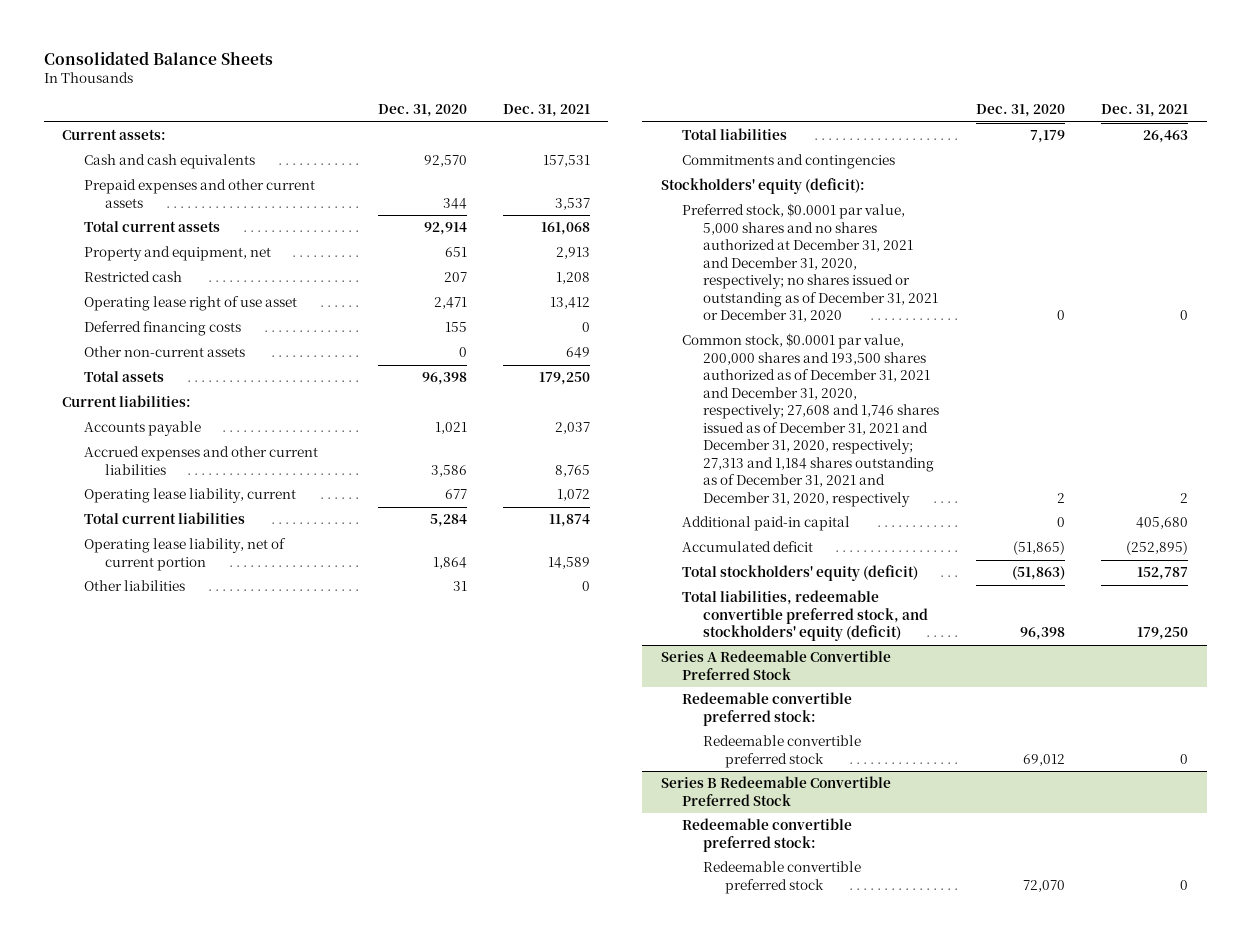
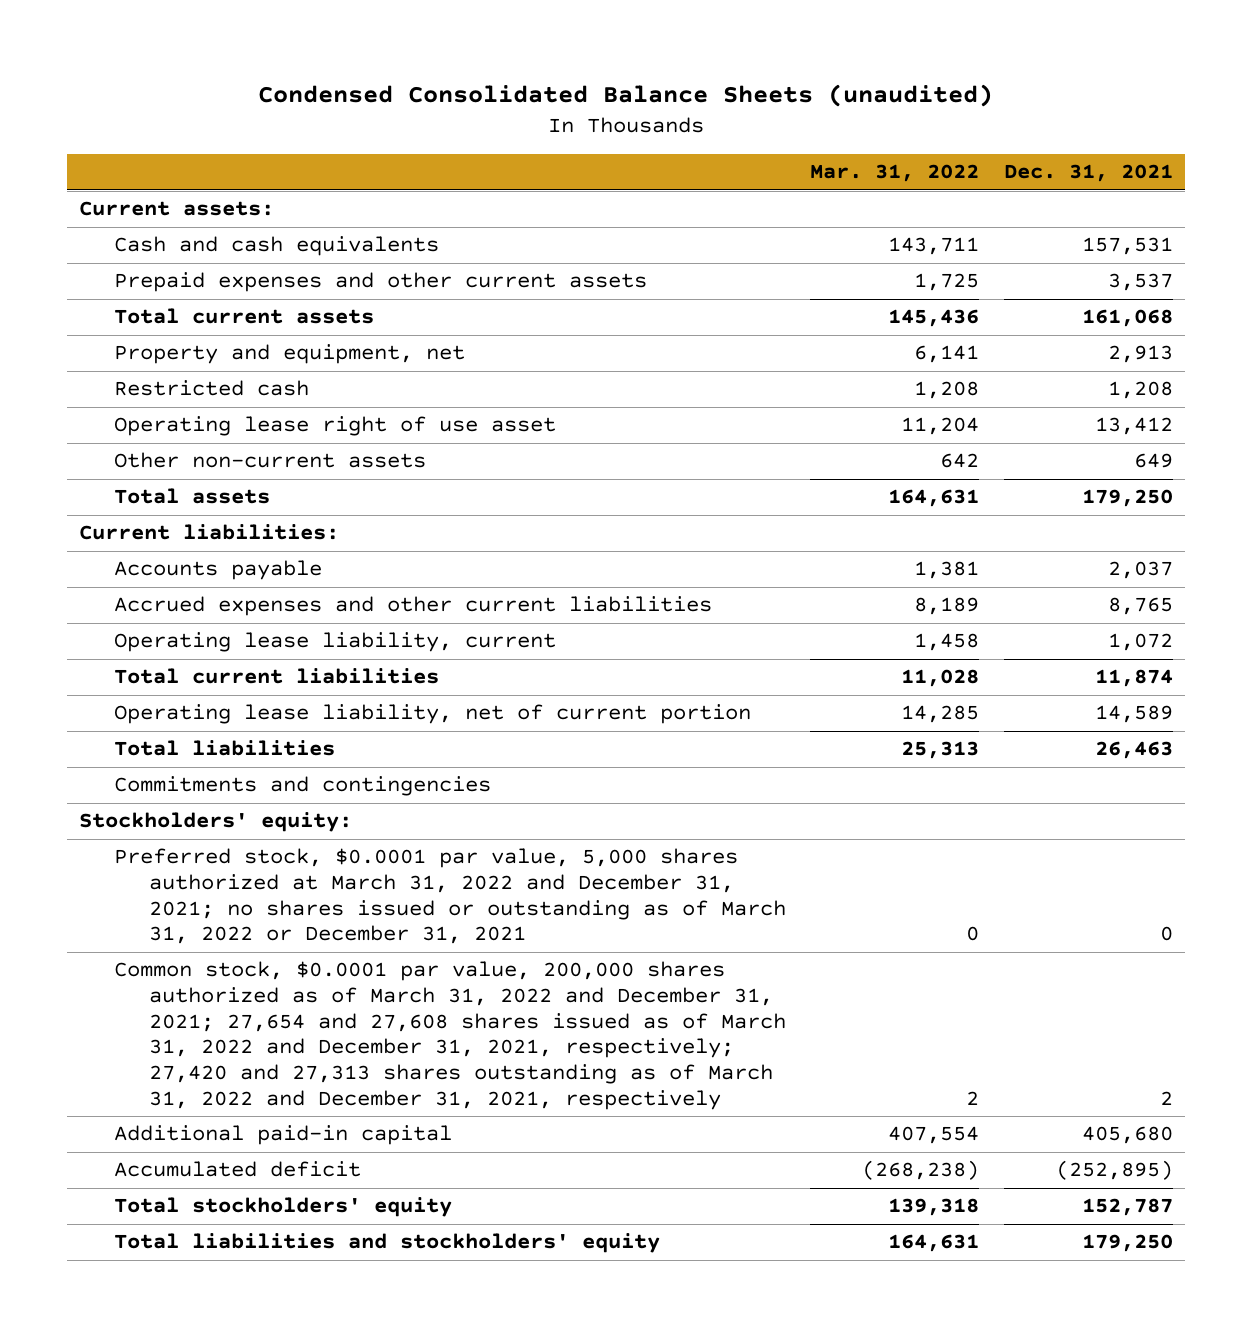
[44,51,274,66] Consolidated Balance Sheets -> [258,83,994,107] Condensed Consolidated Balance Sheets (unaudited)
[377,104,467,118] Dec. 31, 2020 -> none
none -> [810,164,980,183] Mar. 31, 2022
[83,321,241,337] Deferred financing costs -> none
[83,580,185,592] Other liabilities -> none
[660,178,865,195] Stockholders' equity (deficit): -> [79,812,353,833] Stockholders' equity:
[681,203,939,323] Preferred stock, $0.0001 par value, 5,000 shares and no shares authorized at December 31, 2021 and December 31, 2020, respectively; no shares issued or outstanding as of December 31, 2021 or December 31, 2020 -> [114,848,786,945] Preferred stock, $0.0001 par value, 5,000 shares authorized at March 31, 2022 and December 31, 2021; no shares issued or outstanding as of March 31, 2022 or December 31, 2021
[681,333,940,507] Common stock, $0.0001 par value, 200,000 shares and 193,500 shares authorized as of December 31, 2021 and December 31, 2020, respectively; 27,608 and 1,746 shares issued as of December 31, 2021 and December 31, 2020, respectively; 27,313 and 1,184 shares outstanding as of December 31, 2021 and December 31, 2020, respectively -> [114,961,786,1110] Common stock, $0.0001 par value, 200,000 shares authorized as of March 31, 2022 and December 31, 2021; 27,654 and 27,608 shares issued as of March 31, 2022 and December 31, 2021, respectively; 27,420 and 27,313 shares outstanding as of March 31, 2022 and December 31, 2021, respectively
[660,650,891,680] Series A Redeemable Convertible Preferred Stock -> none
[681,692,852,726] Redeemable convertible preferred stock: -> none
[703,735,862,768] Redeemable convertible preferred stock -> none
[660,776,891,806] Series B Redeemable Convertible Preferred Stock -> none
[681,818,852,852] Redeemable convertible preferred stock: -> none
[703,861,862,894] Redeemable convertible preferred stock -> none
[681,565,918,582] Total stockholders' equity (deficit) -> [114,1197,453,1218] Total stockholders' equity
[681,590,929,642] Total liabilities, redeemable convertible preferred stock, and stockholders' equity (deficit) -> [114,1233,661,1254] Total liabilities and stockholders' equity

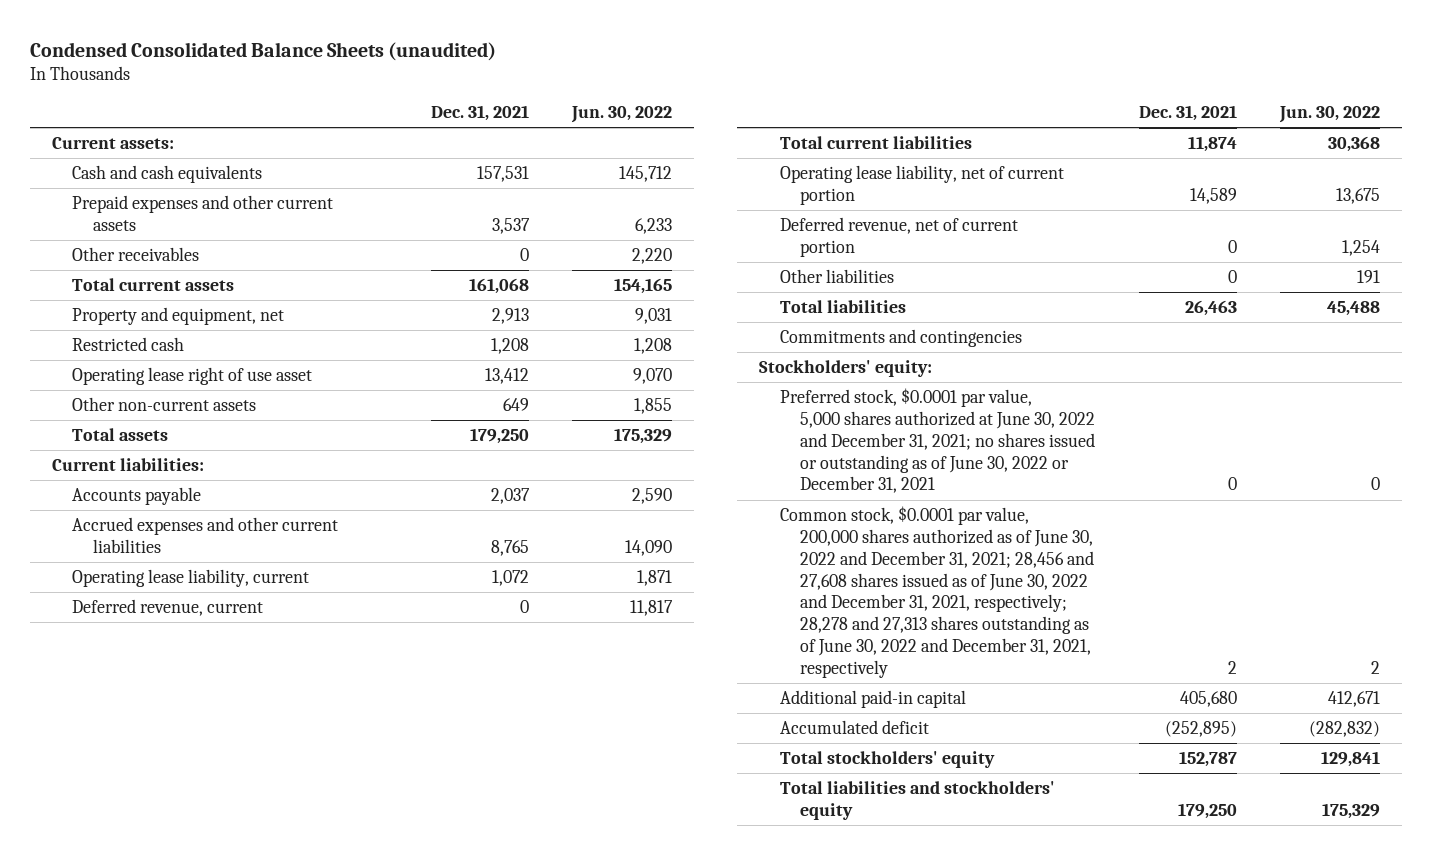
[810,164,980,183] Mar. 31, 2022 -> none
none -> [571,106,673,124] Jun. 30, 2022
none -> [72,246,200,261] Other receivables
none -> [72,598,264,616] Deferred revenue, current
none -> [779,216,1018,257] Deferred revenue, net of current portion
none -> [779,268,894,283] Other liabilities
[114,848,786,945] Preferred stock, $0.0001 par value, 5,000 shares authorized at March 31, 2022 and December 31, 2021; no shares issued or outstanding as of March 31, 2022 or December 31, 2021 -> [779,387,1096,494] Preferred stock, $0.0001 par value, 5,000 shares authorized at June 30, 2022 and December 31, 2021; no shares issued or outstanding as of June 30, 2022 or December 31, 2021
[114,961,786,1110] Common stock, $0.0001 par value, 200,000 shares authorized as of March 31, 2022 and December 31, 2021; 27,654 and 27,608 shares issued as of March 31, 2022 and December 31, 2021, respectively; 27,420 and 27,313 shares outstanding as of March 31, 2022 and December 31, 2021, respectively -> [779,505,1095,679] Common stock, $0.0001 par value, 200,000 shares authorized as of June 30, 2022 and December 31, 2021; 28,456 and 27,608 shares issued as of June 30, 2022 and December 31, 2021, respectively; 28,278 and 27,313 shares outstanding as of June 30, 2022 and December 31, 2021, respectively

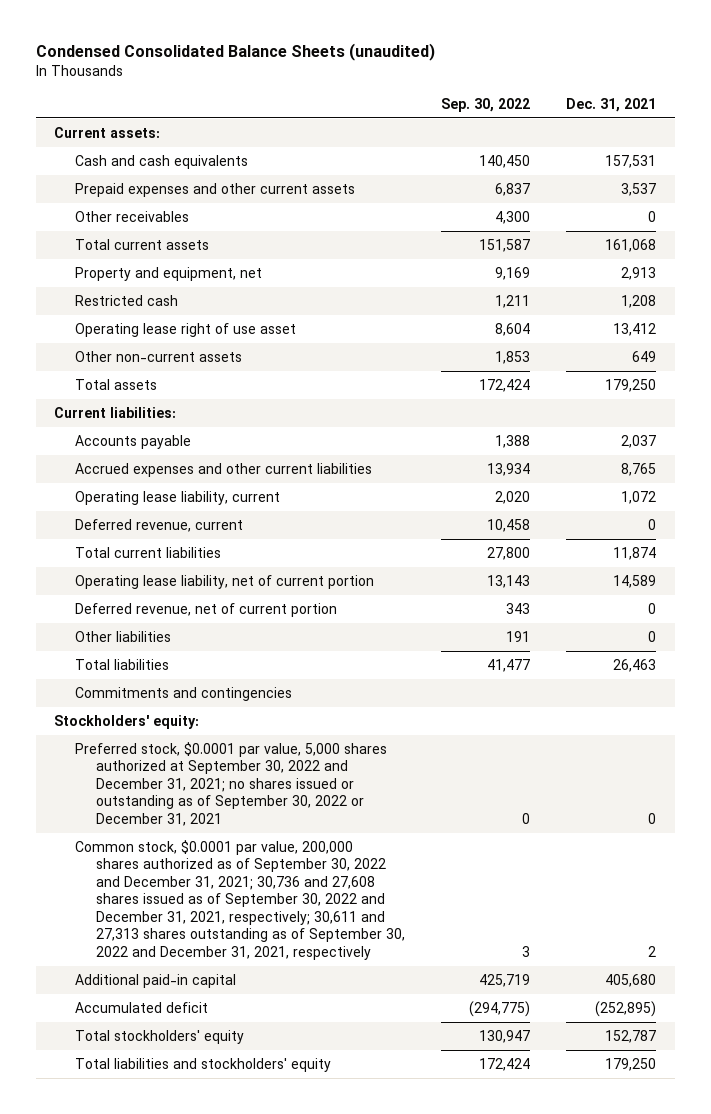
[571,106,673,124] Jun. 30, 2022 -> none
none -> [441,97,531,112] Sep. 30, 2022
[779,387,1096,494] Preferred stock, $0.0001 par value, 5,000 shares authorized at June 30, 2022 and December 31, 2021; no shares issued or outstanding as of June 30, 2022 or December 31, 2021 -> [74,741,387,826] Preferred stock, $0.0001 par value, 5,000 shares authorized at September 30, 2022 and December 31, 2021; no shares issued or outstanding as of September 30, 2022 or December 31, 2021
[779,505,1095,679] Common stock, $0.0001 par value, 200,000 shares authorized as of June 30, 2022 and December 31, 2021; 28,456 and 27,608 shares issued as of June 30, 2022 and December 31, 2021, respectively; 28,278 and 27,313 shares outstanding as of June 30, 2022 and December 31, 2021, respectively -> [74,839,405,960] Common stock, $0.0001 par value, 200,000 shares authorized as of September 30, 2022 and December 31, 2021; 30,736 and 27,608 shares issued as of September 30, 2022 and December 31, 2021, respectively; 30,611 and 27,313 shares outstanding as of September 30, 2022 and December 31, 2021, respectively

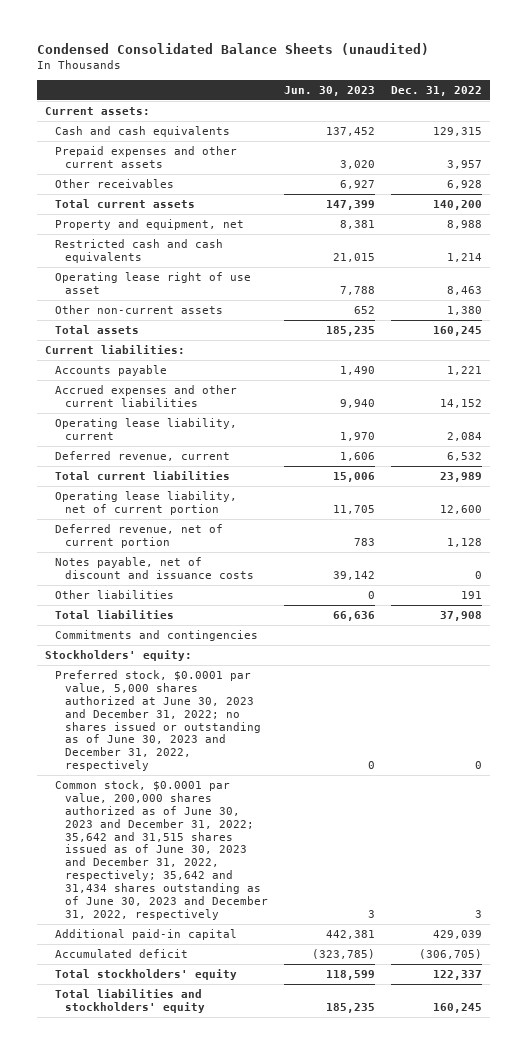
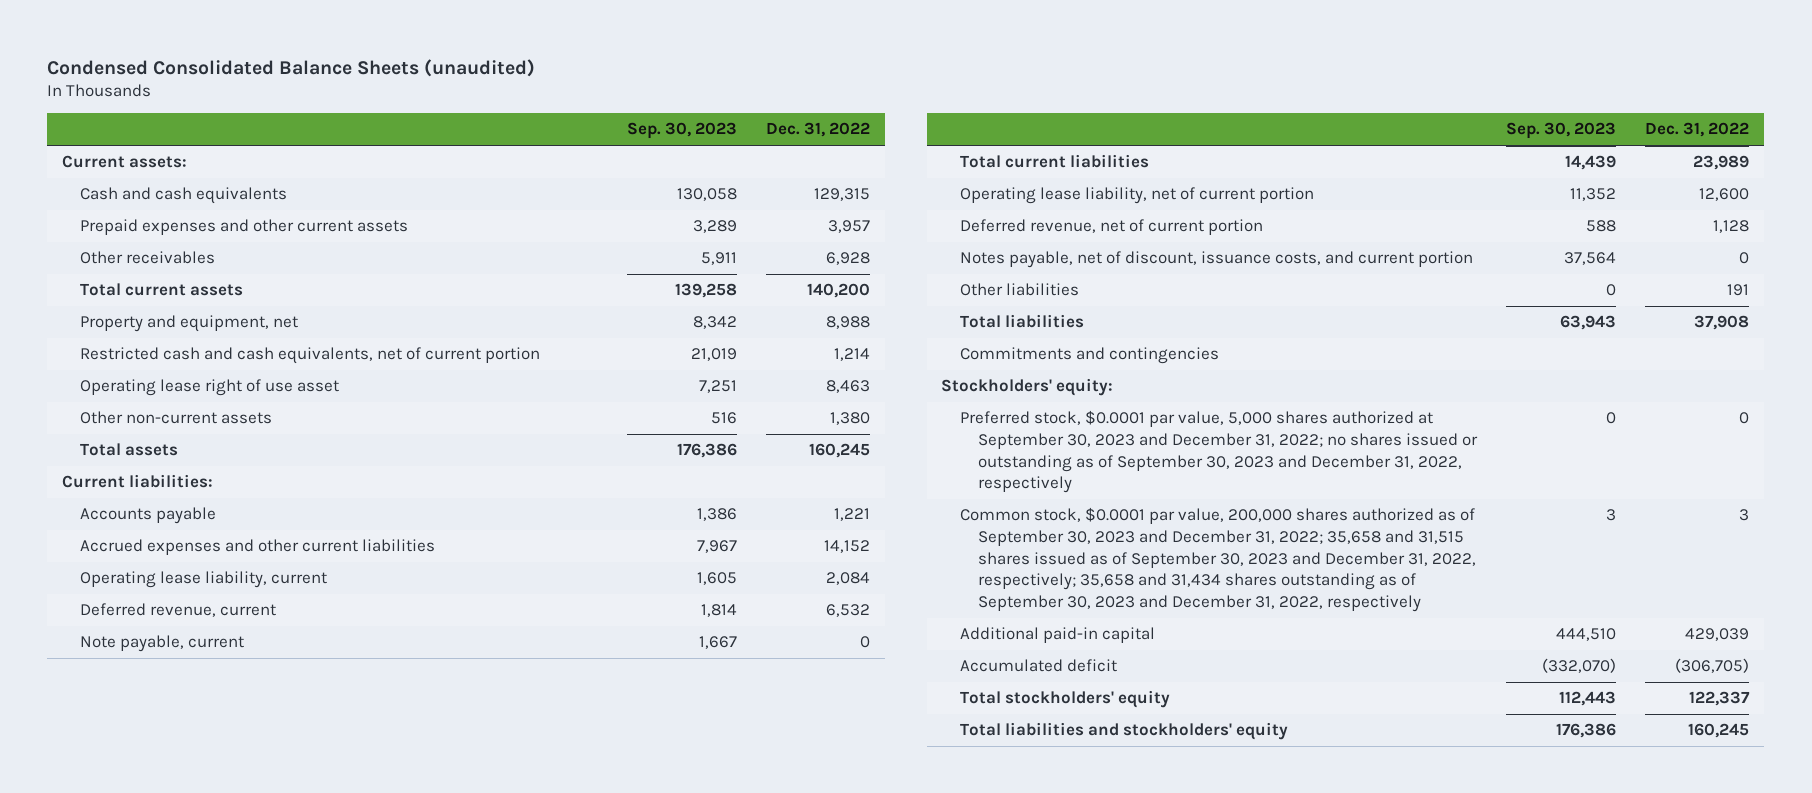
[284,86,376,97] Jun. 30, 2023 -> none
none -> [626,122,737,140] Sep. 30, 2023
[55,238,224,263] Restricted cash and cash equivalents -> [80,347,541,365] Restricted cash and cash equivalents, net of current portion
none -> [80,635,245,653] Note payable, current
[55,556,254,579] Notes payable, net of discount and issuance costs -> [959,251,1473,269] Notes payable, net of discount, issuance costs, and current portion
[55,669,261,772] Preferred stock, $0.0001 par value, 5,000 shares authorized at June 30, 2023 and December 31, 2022; no shares issued or outstanding as of June 30, 2023 and December 31, 2022, respectively -> [959,410,1479,494] Preferred stock, $0.0001 par value, 5,000 shares authorized at September 30, 2023 and December 31, 2022; no shares issued or outstanding as of September 30, 2023 and December 31, 2022, respectively
[55,779,268,921] Common stock, $0.0001 par value, 200,000 shares authorized as of June 30, 2023 and December 31, 2022; 35,642 and 31,515 shares issued as of June 30, 2023 and December 31, 2022, respectively; 35,642 and 31,434 shares outstanding as of June 30, 2023 and December 31, 2022, respectively -> [959,507,1477,613] Common stock, $0.0001 par value, 200,000 shares authorized as of September 30, 2023 and December 31, 2022; 35,658 and 31,515 shares issued as of September 30, 2023 and December 31, 2022, respectively; 35,658 and 31,434 shares outstanding as of September 30, 2023 and December 31, 2022, respectively

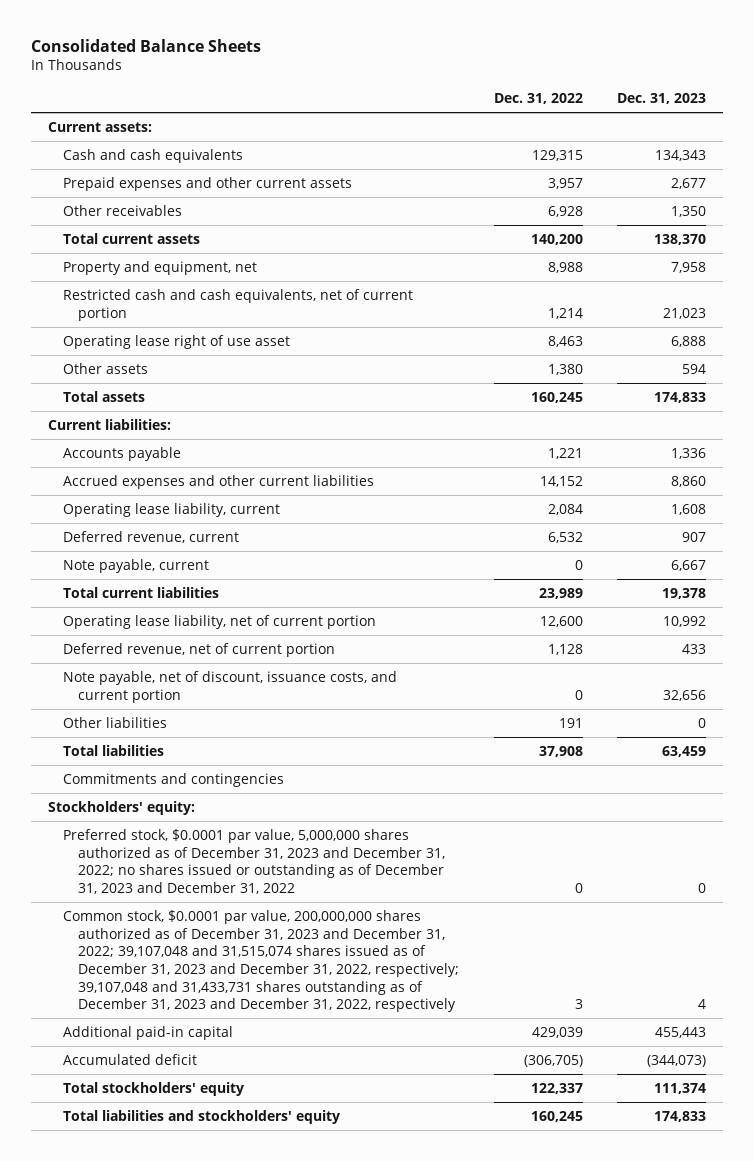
[47,58,536,77] Condensed Consolidated Balance Sheets (unaudited) -> [30,38,261,52] Consolidated Balance Sheets
[626,122,737,140] Sep. 30, 2023 -> none
none -> [617,92,707,104] Dec. 31, 2023
[80,411,273,425] Other non-current assets -> [63,362,149,374] Other assets
[959,251,1473,269] Notes payable, net of discount, issuance costs, and current portion -> [63,670,398,703] Note payable, net of discount, issuance costs, and current portion
[959,410,1479,494] Preferred stock, $0.0001 par value, 5,000 shares authorized at September 30, 2023 and December 31, 2022; no shares issued or outstanding as of September 30, 2023 and December 31, 2022, respectively -> [63,828,446,894] Preferred stock, $0.0001 par value, 5,000,000 shares authorized as of December 31, 2023 and December 31, 2022; no shares issued or outstanding as of December 31, 2023 and December 31, 2022
[959,507,1477,613] Common stock, $0.0001 par value, 200,000 shares authorized as of September 30, 2023 and December 31, 2022; 35,658 and 31,515 shares issued as of September 30, 2023 and December 31, 2022, respectively; 35,658 and 31,434 shares outstanding as of September 30, 2023 and December 31, 2022, respectively -> [63,909,460,1013] Common stock, $0.0001 par value, 200,000,000 shares authorized as of December 31, 2023 and December 31, 2022; 39,107,048 and 31,515,074 shares issued as of December 31, 2023 and December 31, 2022, respectively; 39,107,048 and 31,433,731 shares outstanding as of December 31, 2023 and December 31, 2022, respectively

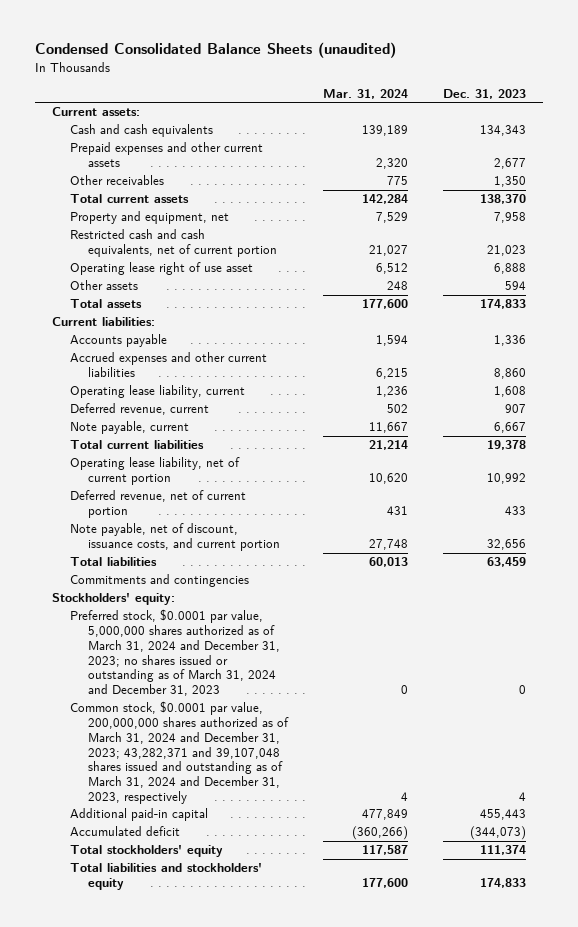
[30,38,261,52] Consolidated Balance Sheets -> [34,42,396,59] Condensed Consolidated Balance Sheets (unaudited)
[493,92,583,104] Dec. 31, 2022 -> none
none -> [323,88,409,99] Mar. 31, 2024
[63,716,168,728] Other liabilities -> none
[63,828,446,894] Preferred stock, $0.0001 par value, 5,000,000 shares authorized as of December 31, 2023 and December 31, 2022; no shares issued or outstanding as of December 31, 2023 and December 31, 2022 -> [70,609,281,697] Preferred stock, $0.0001 par value, 5,000,000 shares authorized as of March 31, 2024 and December 31, 2023; no shares issued or outstanding as of March 31, 2024 and December 31, 2023
[63,909,460,1013] Common stock, $0.0001 par value, 200,000,000 shares authorized as of December 31, 2023 and December 31, 2022; 39,107,048 and 31,515,074 shares issued as of December 31, 2023 and December 31, 2022, respectively; 39,107,048 and 31,433,731 shares outstanding as of December 31, 2023 and December 31, 2022, respectively -> [70,701,290,804] Common stock, $0.0001 par value, 200,000,000 shares authorized as of March 31, 2024 and December 31, 2023; 43,282,371 and 39,107,048 shares issued and outstanding as of March 31, 2024 and December 31, 2023, respectively

